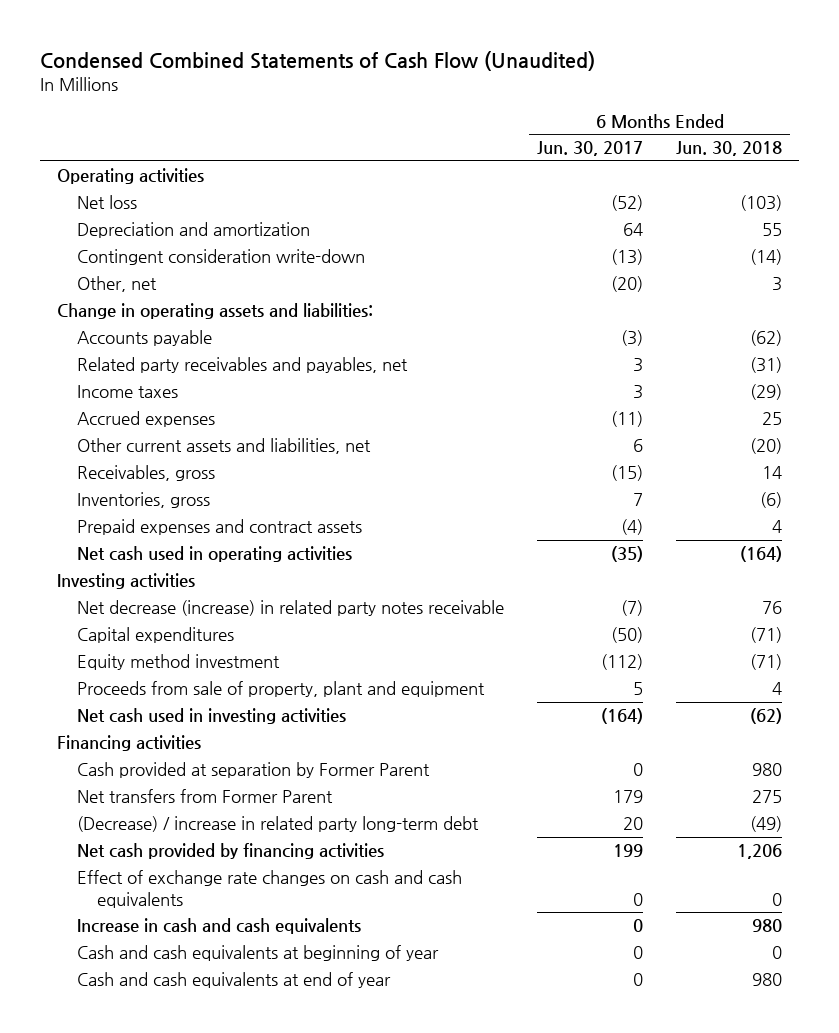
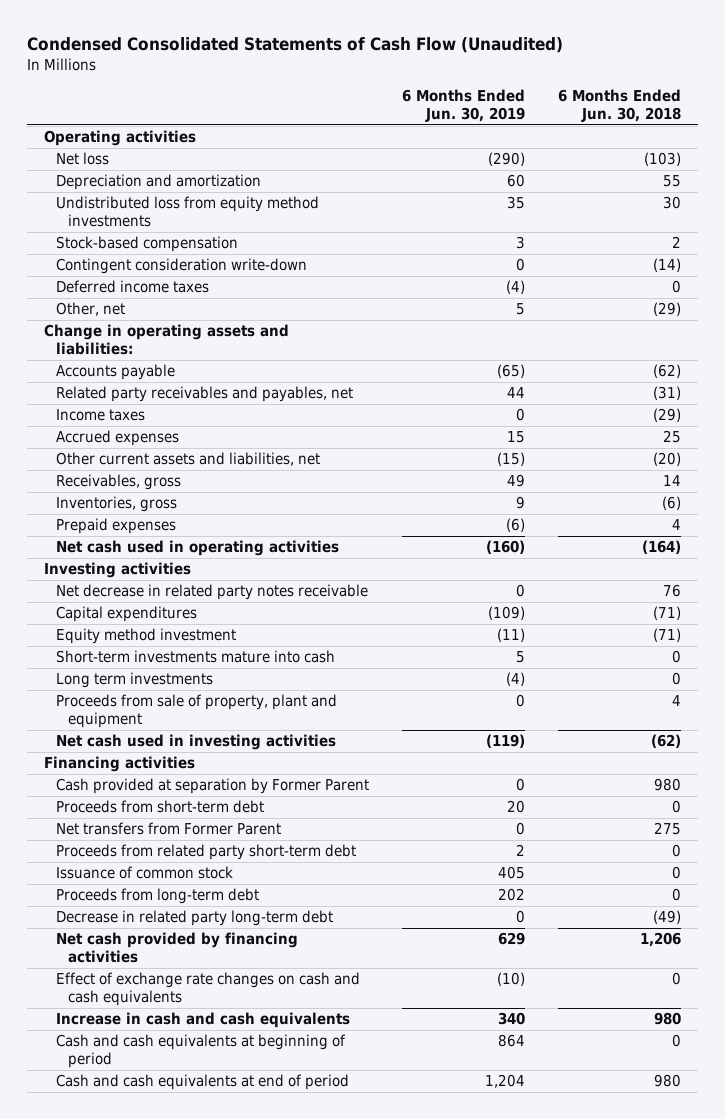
[40,50,596,71] Condensed Combined Statements of Cash Flow (Unaudited) -> [27,37,564,54] Condensed Consolidated Statements of Cash Flow (Unaudited)
[537,141,644,157] Jun. 30, 2017 -> none
none -> [402,89,526,123] 6 Months Ended Jun. 30, 2019
none -> [56,196,320,228] Undistributed loss from equity method investments
none -> [56,236,239,253] Stock-based compensation
none -> [56,280,210,294] Deferred income taxes
[772,277,783,292] 3 -> [653,302,682,317] (29)
[77,519,363,536] Prepaid expenses and contract assets -> none
none -> [56,518,177,535] Prepaid expenses
[77,600,505,617] Net decrease (increase) in related party notes receivable -> [56,584,369,601] Net decrease in related party notes receivable
none -> [56,650,336,664] Short-term investments mature into cash
none -> [56,672,214,689] Long term investments
none -> [56,800,265,814] Proceeds from short-term debt
none -> [56,844,357,861] Proceeds from related party short-term debt
none -> [56,866,234,880] Issuance of common stock
none -> [56,888,260,905] Proceeds from long-term debt
[77,816,480,833] (Decrease) / increase in related party long-term debt -> [56,910,334,927] Decrease in related party long-term debt
[77,945,440,962] Cash and cash equivalents at beginning of year -> [56,1034,347,1069] Cash and cash equivalents at beginning of period
[77,972,392,989] Cash and cash equivalents at end of year -> [56,1074,350,1091] Cash and cash equivalents at end of period

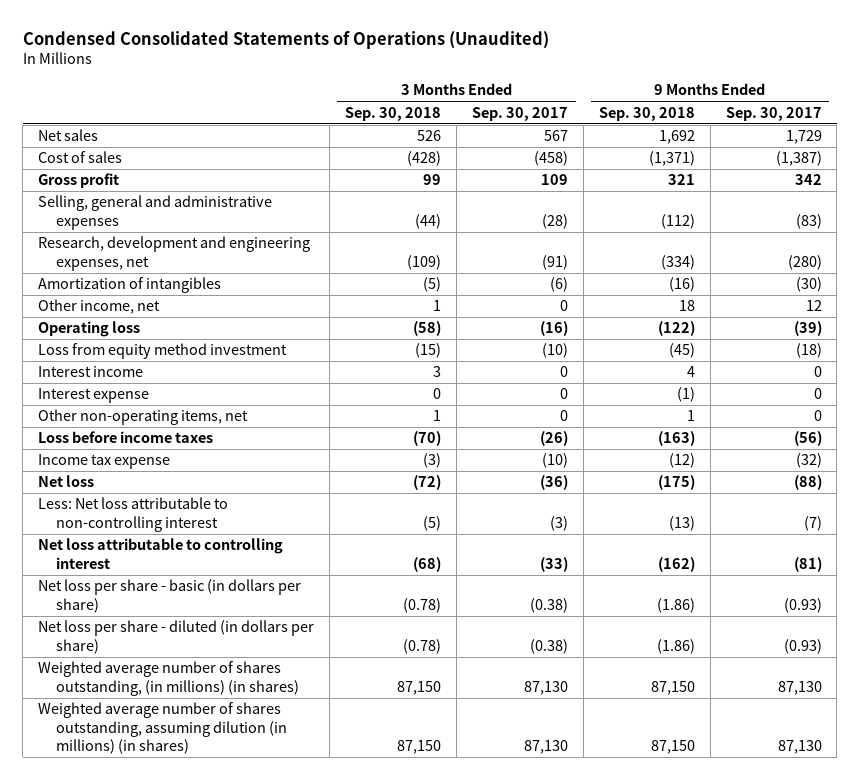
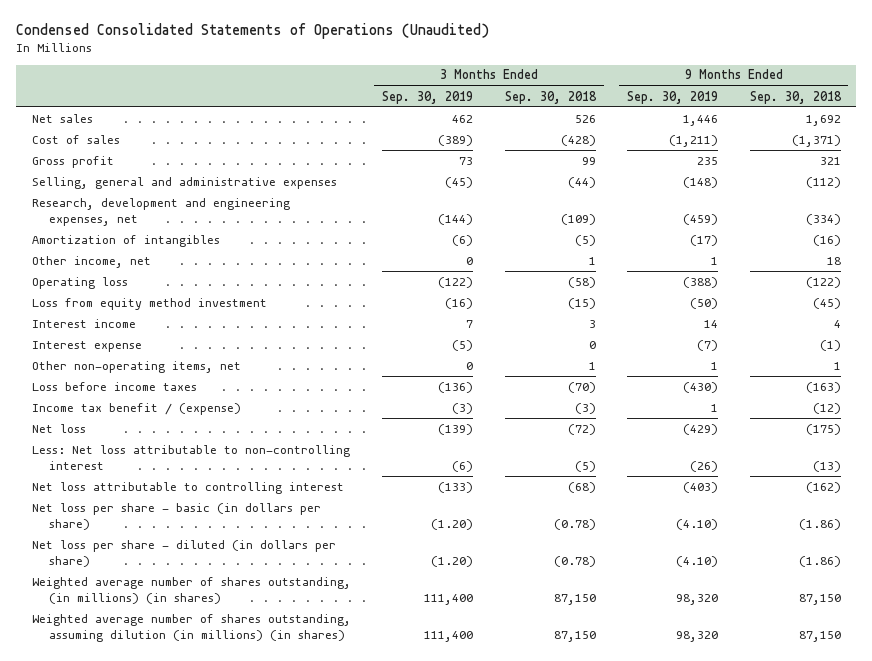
[471,106,568,121] Sep. 30, 2017 -> none
[725,106,822,121] Sep. 30, 2017 -> none
none -> [382,90,474,104] Sep. 30, 2019
none -> [627,90,719,104] Sep. 30, 2019
[38,454,171,470] Income tax expense -> [31,402,241,415] Income tax benefit / (expense)

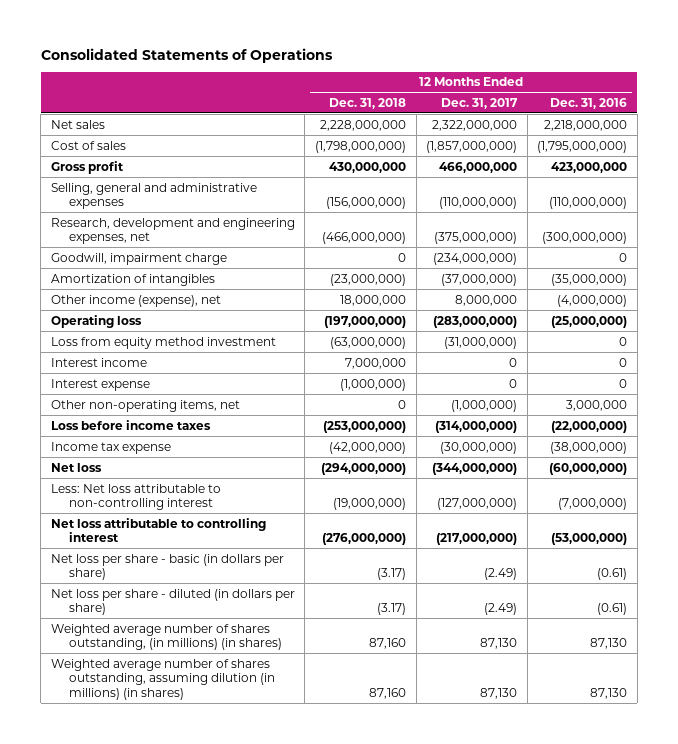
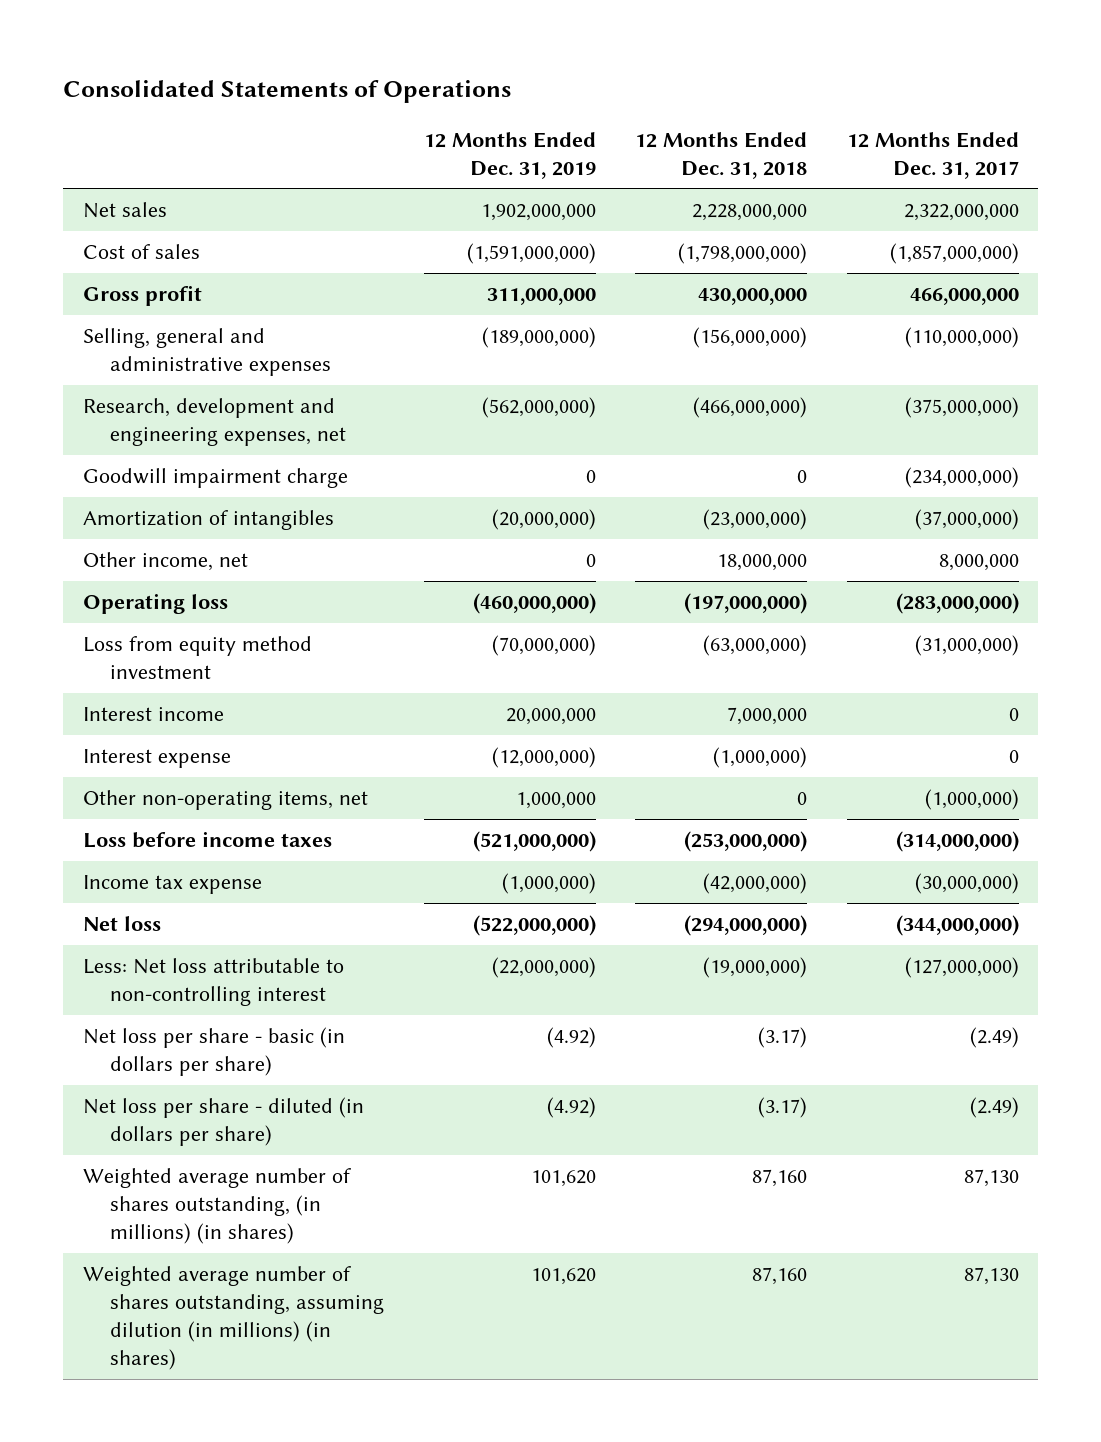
[550,97,628,109] Dec. 31, 2016 -> none
none -> [423,131,596,179] 12 Months Ended Dec. 31, 2019
[50,252,227,265] Goodwill, impairment charge -> [82,467,348,488] Goodwill impairment charge
[50,294,221,307] Other income (expense), net -> [82,551,248,571] Other income, net
[50,517,266,543] Net loss attributable to controlling interest -> none

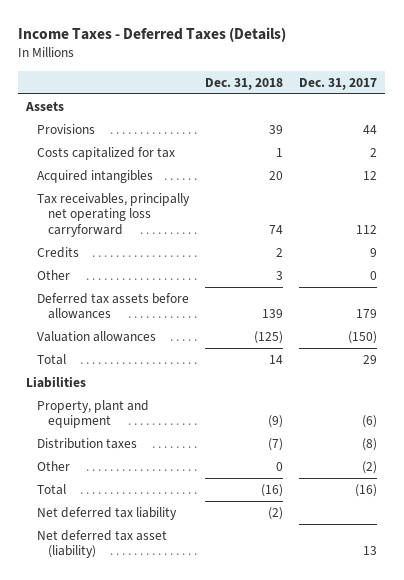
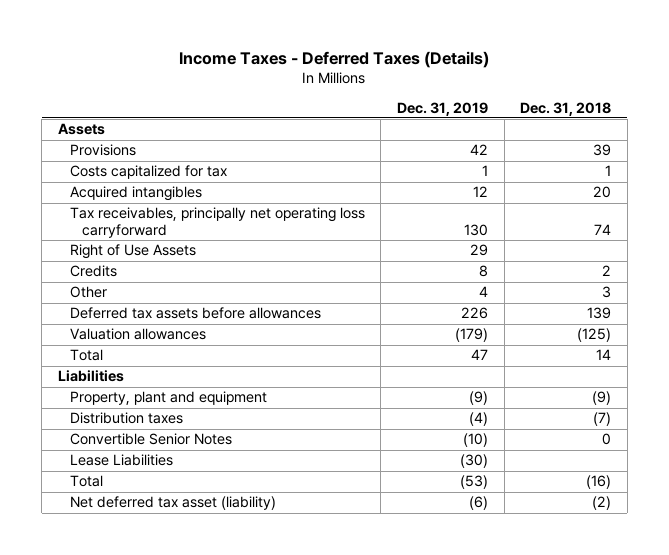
[299,77,378,90] Dec. 31, 2017 -> none
none -> [397,101,489,116] Dec. 31, 2019
none -> [69,244,196,260] Right of Use Assets
[37,460,71,471] Other -> [69,433,232,446] Convertible Senior Notes
none -> [69,454,173,467] Lease Liabilities
[37,529,168,559] Net deferred tax asset (liability) -> none
[37,506,178,520] Net deferred tax liability -> [69,496,276,511] Net deferred tax asset (liability)

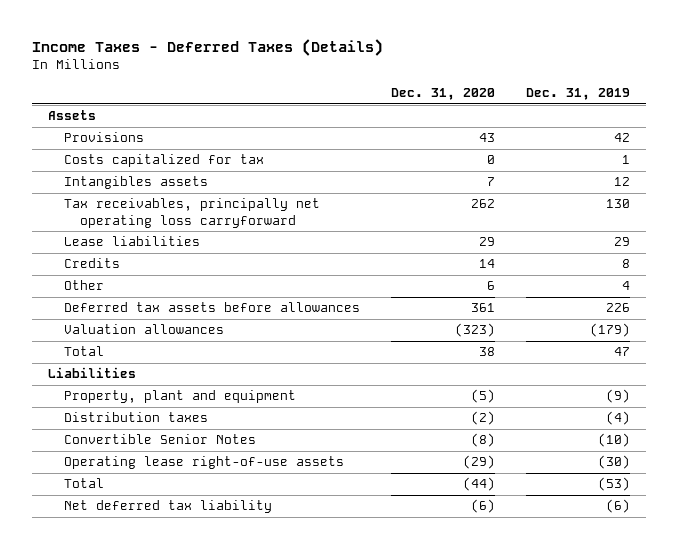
[520,101,612,116] Dec. 31, 2018 -> none
none -> [391,87,496,100] Dec. 31, 2020
[69,186,202,202] Acquired intangibles -> [63,176,208,190] Intangibles assets
[69,244,196,260] Right of Use Assets -> [63,236,200,247] Lease liabilities
[69,454,173,467] Lease Liabilities -> [63,456,344,470] Operating lease right-of-use assets
[69,496,276,511] Net deferred tax asset (liability) -> [63,500,272,514] Net deferred tax liability

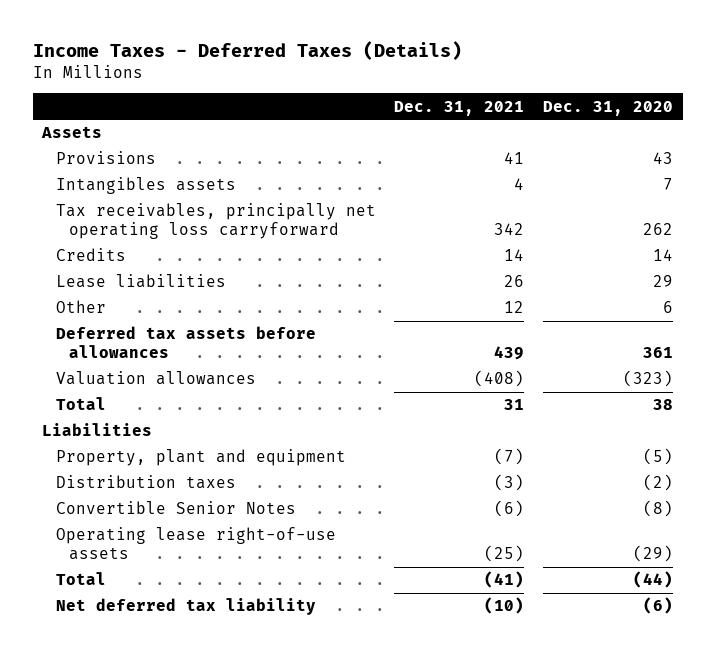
[526,87,631,100] Dec. 31, 2019 -> none
none -> [394,100,525,116] Dec. 31, 2021
[63,154,264,168] Costs capitalized for tax -> none
[63,236,200,247] Lease liabilities -> [55,274,226,289] Lease liabilities

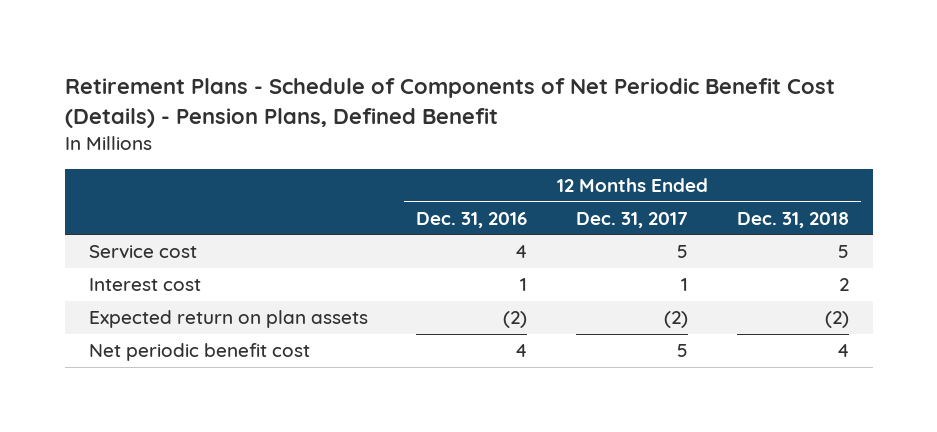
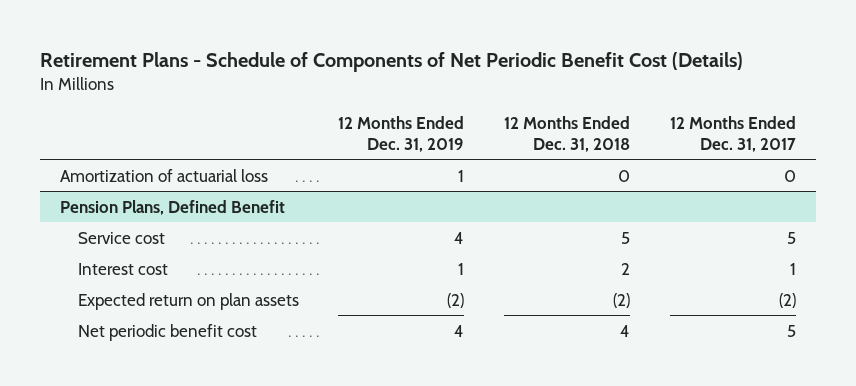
[64,78,835,128] Retirement Plans - Schedule of Components of Net Periodic Benefit Cost (Details) - Pension Plans, Defined Benefit -> [40,51,744,72] Retirement Plans - Schedule of Components of Net Periodic Benefit Cost (Details)
[416,211,528,228] Dec. 31, 2016 -> none
none -> [338,115,465,152] 12 Months Ended Dec. 31, 2019
none -> [59,168,268,182] Amortization of actuarial loss
none -> [59,199,285,215] Pension Plans, Defined Benefit

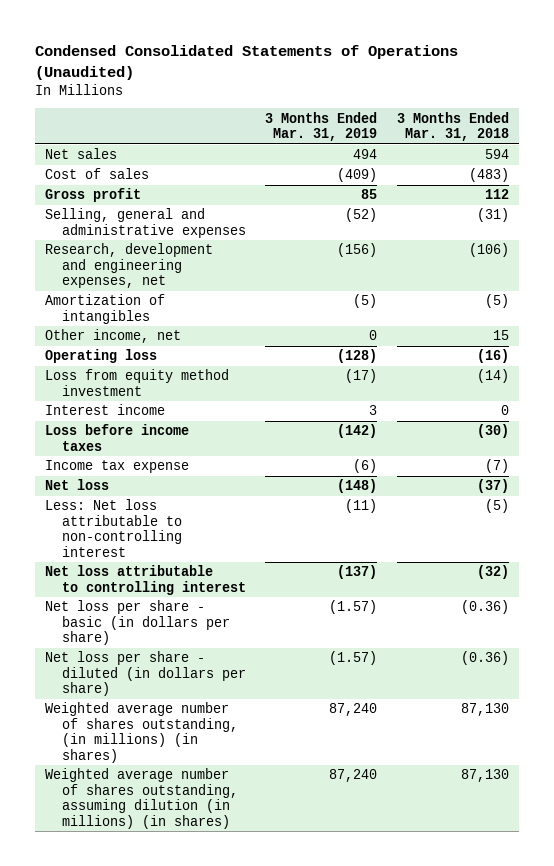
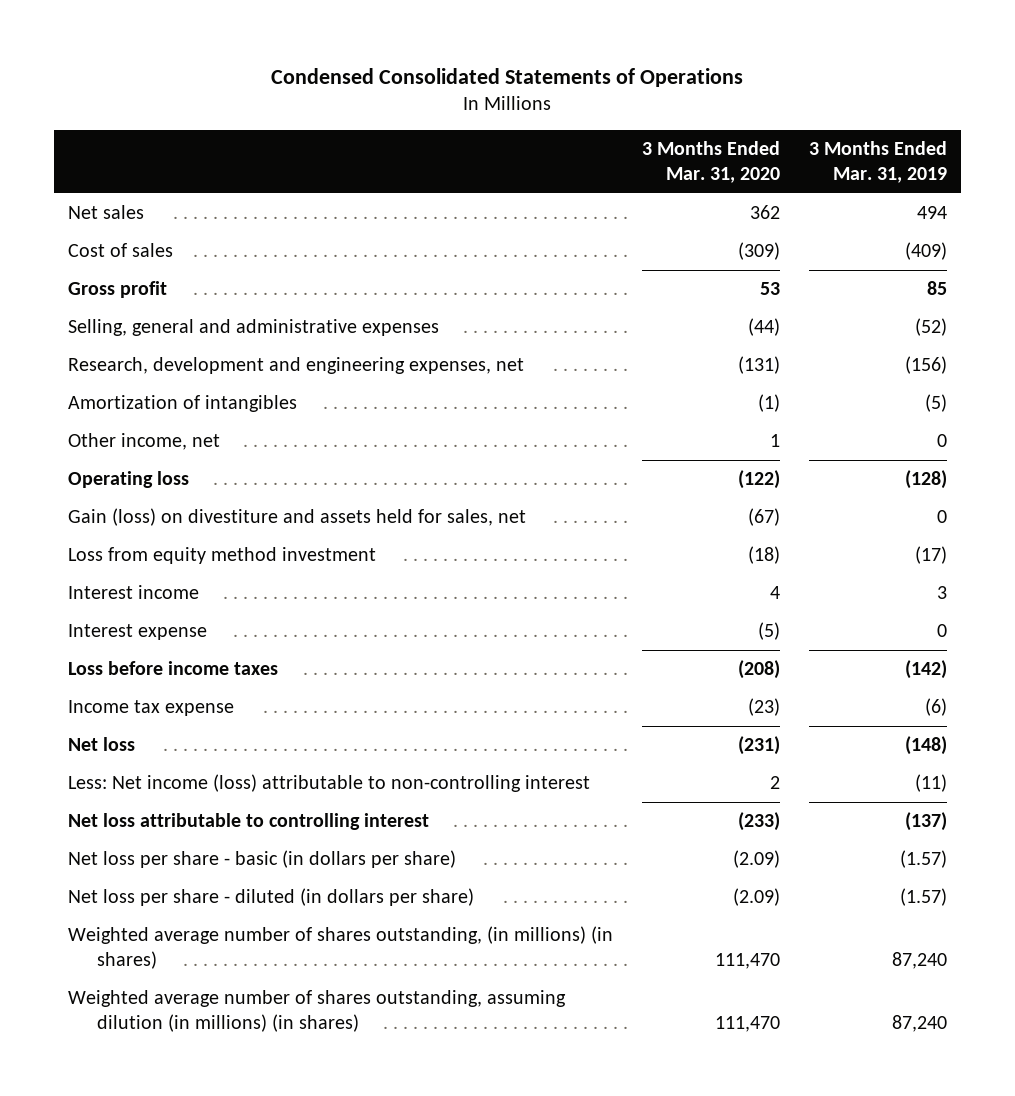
[35,45,459,80] Condensed Consolidated Statements of Operations (Unaudited) -> [271,68,744,88] Condensed Consolidated Statements of Operations
[397,111,510,142] 3 Months Ended Mar. 31, 2018 -> none
none -> [641,140,780,183] 3 Months Ended Mar. 31, 2020
none -> [68,508,527,527] Gain (loss) on divestiture and assets held for sales, net
none -> [68,624,208,641] Interest expense
[45,499,182,557] Less: Net loss attributable to non-controlling interest -> [68,774,591,793] Less: Net income (loss) attributable to non-controlling interest

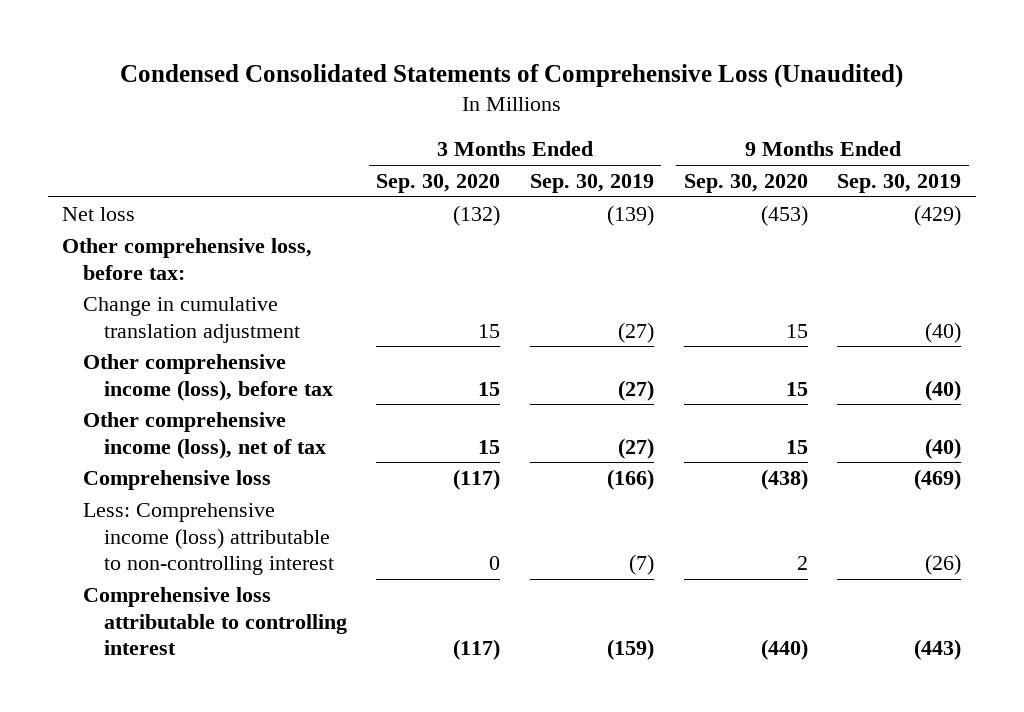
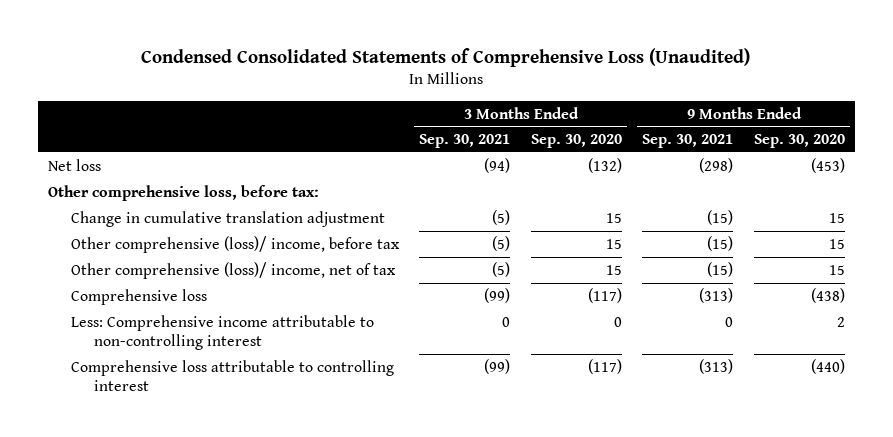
[529,174,654,194] Sep. 30, 2019 -> none
[837,174,962,194] Sep. 30, 2019 -> none
none -> [419,134,511,149] Sep. 30, 2021
none -> [642,134,734,149] Sep. 30, 2021
[82,354,333,401] Other comprehensive income (loss), before tax -> [70,235,400,253] Other comprehensive (loss)/ income, before tax
[82,412,326,459] Other comprehensive income (loss), net of tax -> [70,261,396,279] Other comprehensive (loss)/ income, net of tax
[82,503,334,576] Less: Comprehensive income (loss) attributable to non-controlling interest -> [70,314,374,351] Less: Comprehensive income attributable to non-controlling interest

